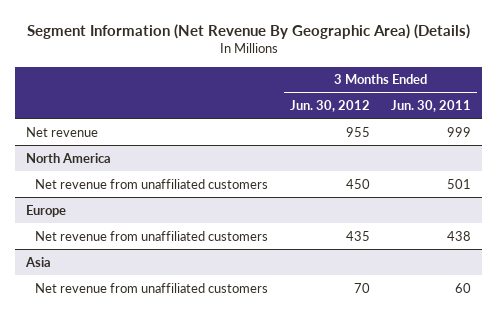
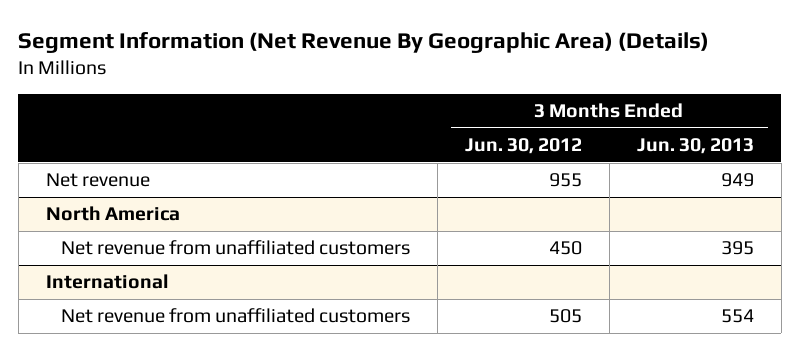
[391,100,472,113] Jun. 30, 2011 -> none
none -> [636,137,754,154] Jun. 30, 2013
[25,204,66,217] Europe -> none
[24,256,51,267] Asia -> none
[35,282,269,293] Net revenue from unaffiliated customers -> none
none -> [45,274,169,290] International
[345,230,370,241] 435 -> [548,309,582,324] 505

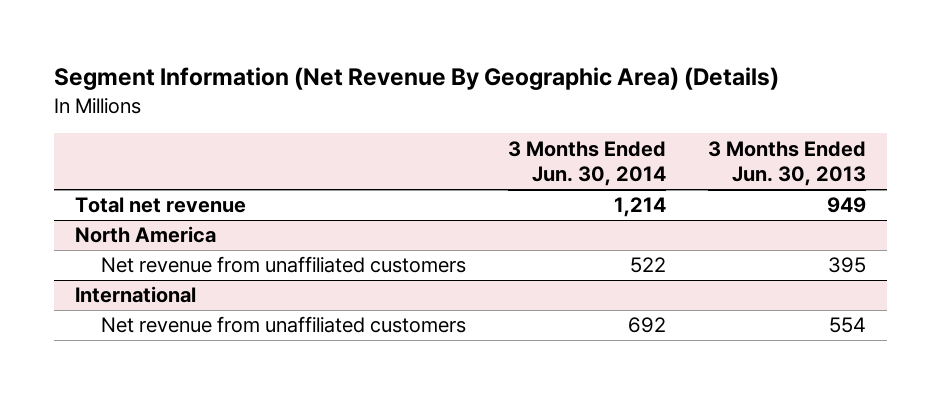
[464,137,582,154] Jun. 30, 2012 -> none
none -> [507,140,666,187] 3 Months Ended Jun. 30, 2014
[45,173,150,188] Net revenue -> [74,197,246,214] Total net revenue

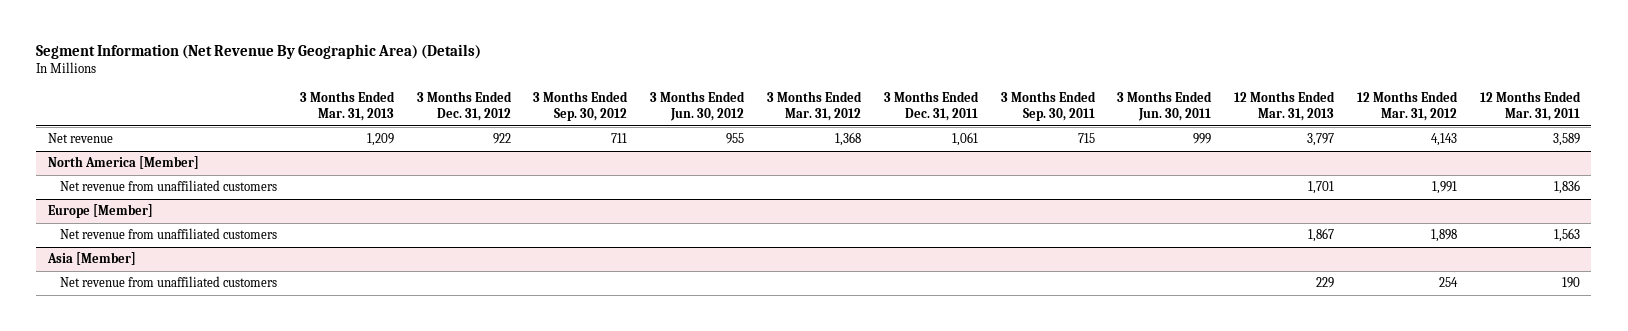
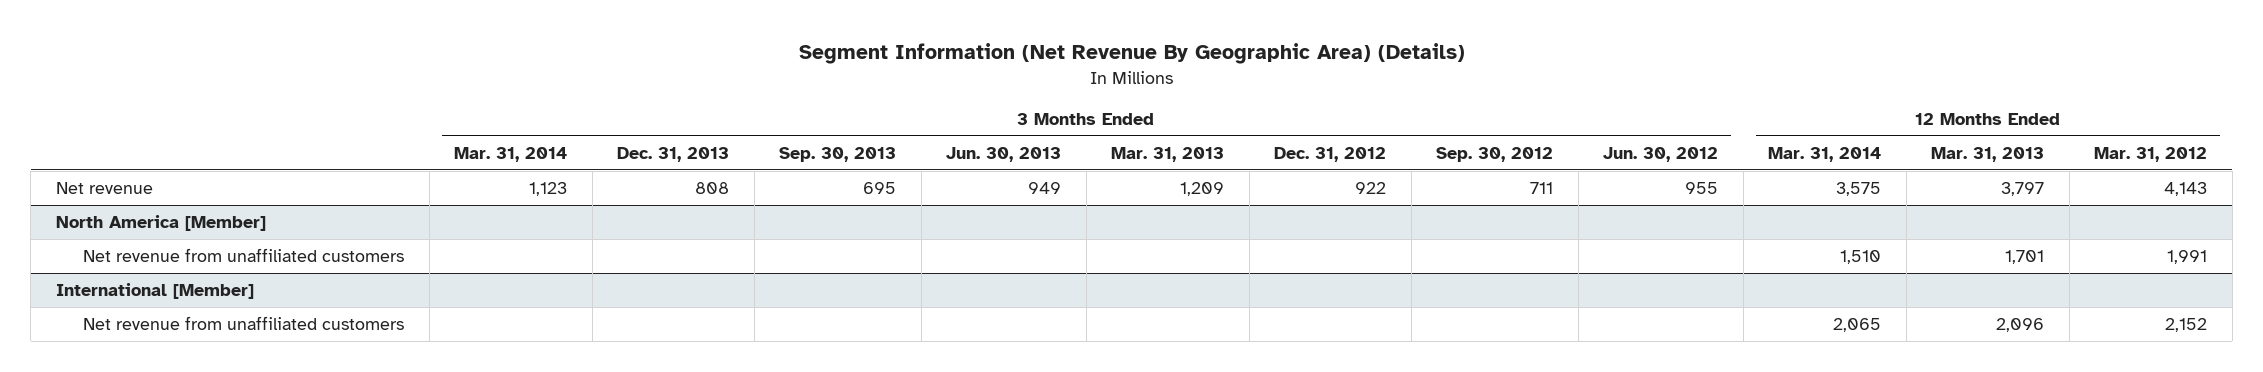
[767,91,863,122] 3 Months Ended Mar. 31, 2012 -> none
[883,91,979,122] 3 Months Ended Dec. 31, 2011 -> none
[1000,91,1096,122] 3 Months Ended Sep. 30, 2011 -> none
[1117,91,1213,122] 3 Months Ended Jun. 30, 2011 -> none
[1479,91,1581,122] 12 Months Ended Mar. 31, 2011 -> none
none -> [454,146,568,162] Mar. 31, 2014
none -> [617,146,730,162] Dec. 31, 2013
none -> [779,146,897,162] Sep. 30, 2013
none -> [946,146,1062,162] Jun. 30, 2013
none -> [1768,146,1882,162] Mar. 31, 2014
[47,204,153,219] Europe [Member] -> none
[46,252,136,266] Asia [Member] -> none
[60,276,278,288] Net revenue from unaffiliated customers -> none
none -> [55,283,254,300] International [Member]
[1308,228,1335,243] 1,867 -> [1996,318,2045,333] 2,096
[1431,229,1458,243] 1,898 -> [2165,318,2208,333] 2,152

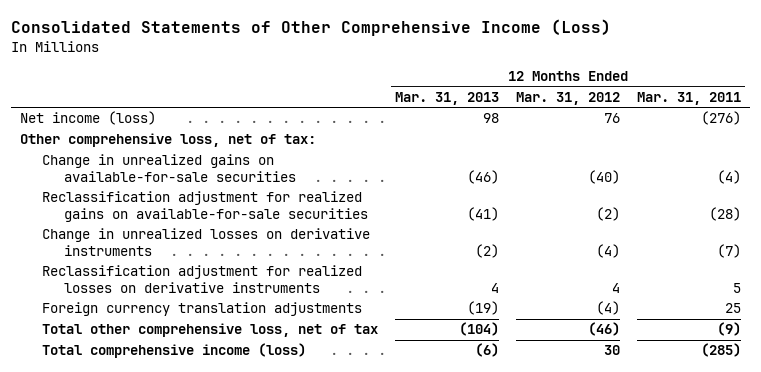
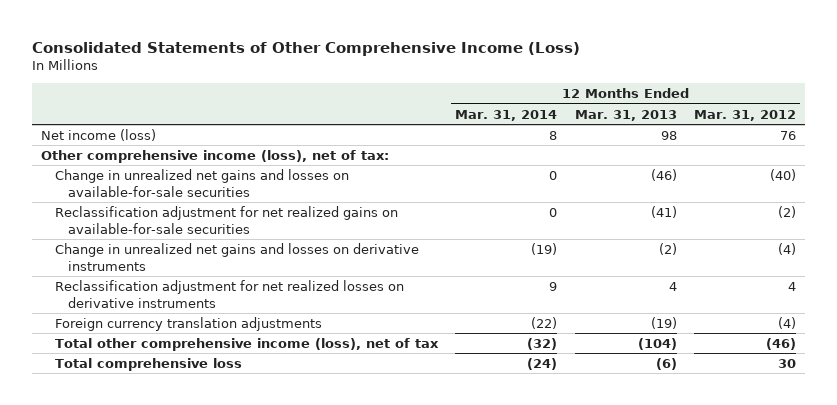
[637,92,742,106] Mar. 31, 2011 -> none
none -> [455,109,558,121] Mar. 31, 2014
[19,133,316,148] Other comprehensive loss, net of tax: -> [41,149,390,163] Other comprehensive income (loss), net of tax:
[41,154,296,182] Change in unrealized gains on available-for-sale securities -> [54,168,349,197] Change in unrealized net gains and losses on available-for-sale securities
[41,191,368,222] Reclassification adjustment for realized gains on available-for-sale securities -> [54,205,398,234] Reclassification adjustment for net realized gains on available-for-sale securities
[41,228,370,256] Change in unrealized losses on derivative instruments -> [54,242,419,271] Change in unrealized net gains and losses on derivative instruments
[41,265,362,293] Reclassification adjustment for realized losses on derivative instruments -> [54,279,404,308] Reclassification adjustment for net realized losses on derivative instruments
[41,323,378,338] Total other comprehensive loss, net of tax -> [54,337,439,351] Total other comprehensive income (loss), net of tax
[41,343,306,359] Total comprehensive income (loss) -> [54,357,242,371] Total comprehensive loss

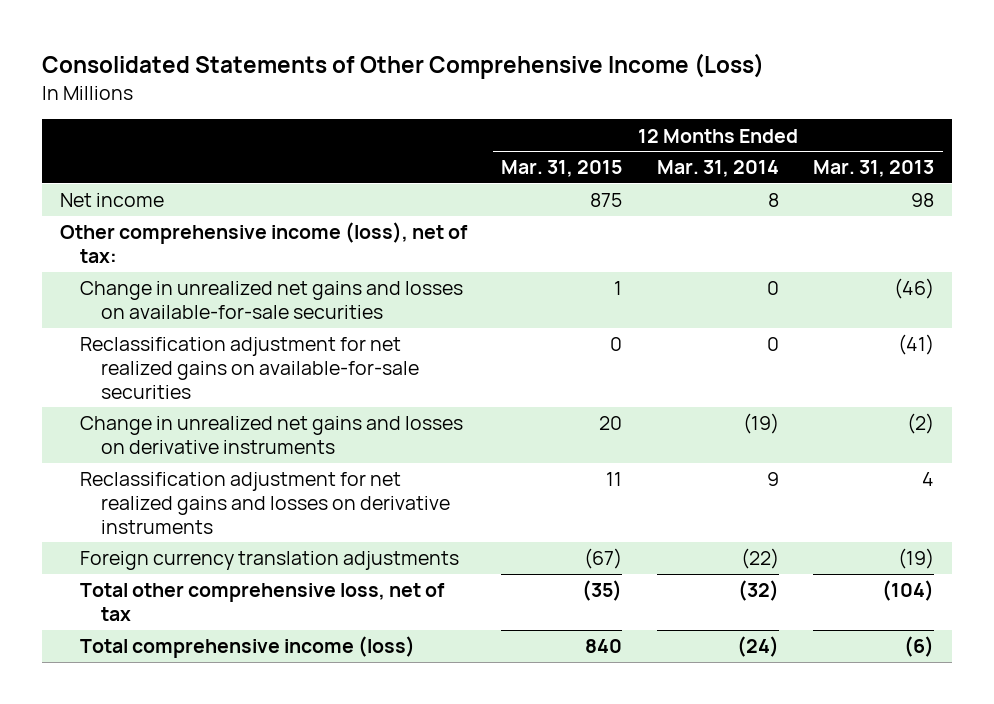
[694,109,797,121] Mar. 31, 2012 -> none
none -> [501,160,623,178] Mar. 31, 2015
[41,128,157,141] Net income (loss) -> [59,193,164,208] Net income
[54,279,404,308] Reclassification adjustment for net realized losses on derivative instruments -> [80,472,450,534] Reclassification adjustment for net realized gains and losses on derivative instruments
[54,337,439,351] Total other comprehensive income (loss), net of tax -> [80,583,446,621] Total other comprehensive loss, net of tax
[54,357,242,371] Total comprehensive loss -> [80,636,416,659] Total comprehensive income (loss)

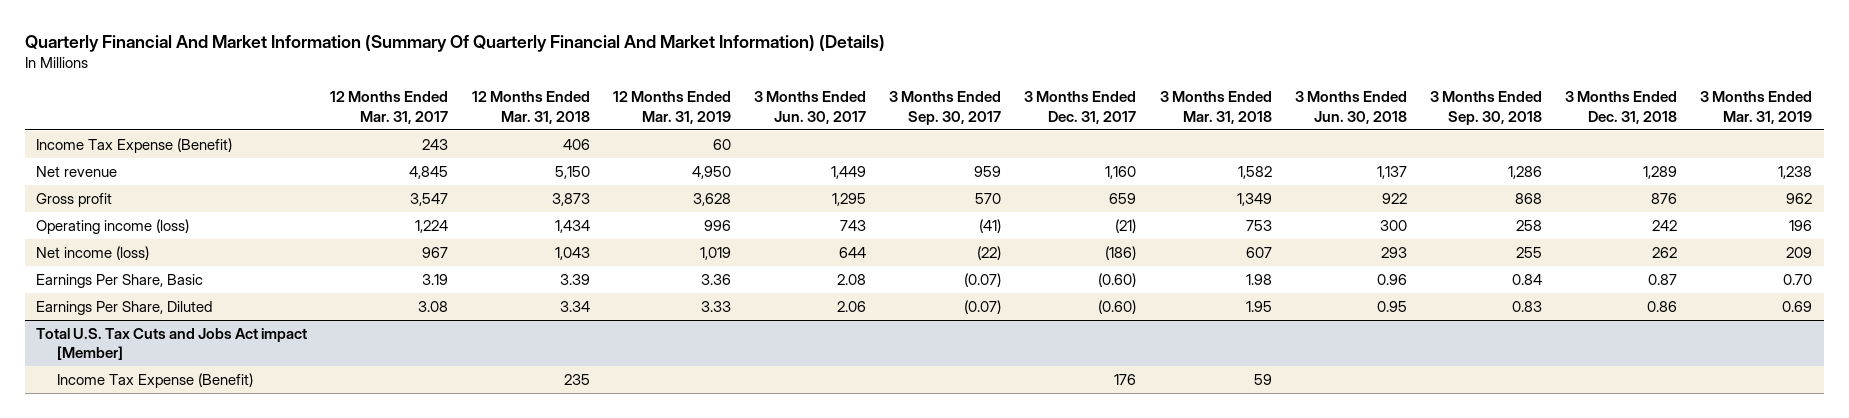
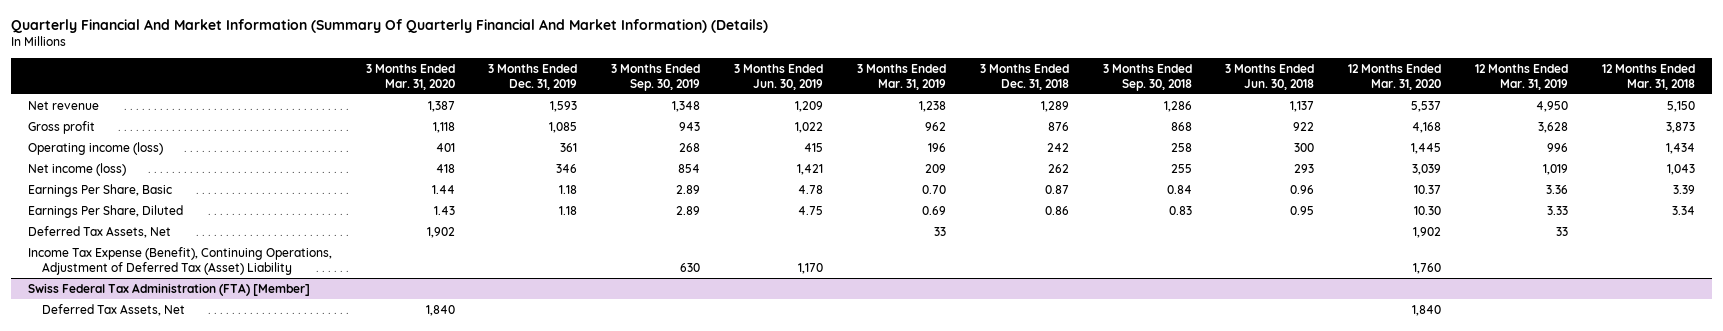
[330,91,449,124] 12 Months Ended Mar. 31, 2017 -> none
[753,91,866,124] 3 Months Ended Jun. 30, 2017 -> none
[889,91,1002,125] 3 Months Ended Sep. 30, 2017 -> none
[1024,91,1137,124] 3 Months Ended Dec. 31, 2017 -> none
[1159,91,1272,124] 3 Months Ended Mar. 31, 2018 -> none
none -> [365,63,455,90] 3 Months Ended Mar. 31, 2020
none -> [488,63,578,90] 3 Months Ended Dec. 31, 2019
none -> [611,63,701,91] 3 Months Ended Sep. 30, 2019
none -> [734,63,824,90] 3 Months Ended Jun. 30, 2019
none -> [1348,63,1442,90] 12 Months Ended Mar. 31, 2020
[36,138,233,154] Income Tax Expense (Benefit) -> none
[36,328,308,361] Total U.S. Tax Cuts and Jobs Act impact [Member] -> none
[57,373,254,389] Income Tax Expense (Benefit) -> none
none -> [27,225,171,238] Deferred Tax Assets, Net
none -> [27,246,332,275] Income Tax Expense (Benefit), Continuing Operations, Adjustment of Deferred Tax (Asset) Liability
none -> [27,282,310,296] Swiss Federal Tax Administration (FTA) [Member]
none -> [41,303,185,316] Deferred Tax Assets, Net

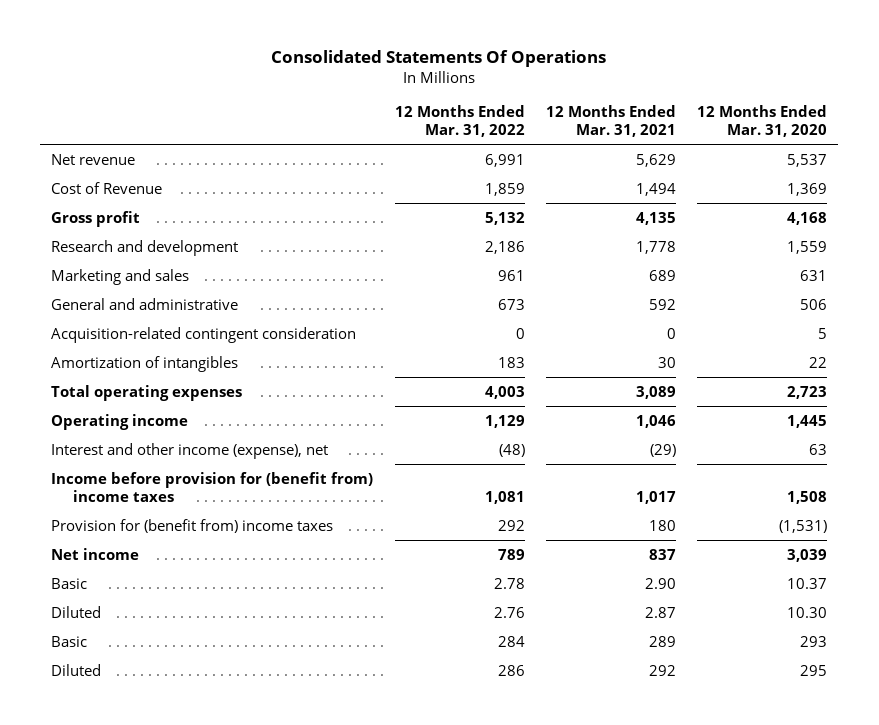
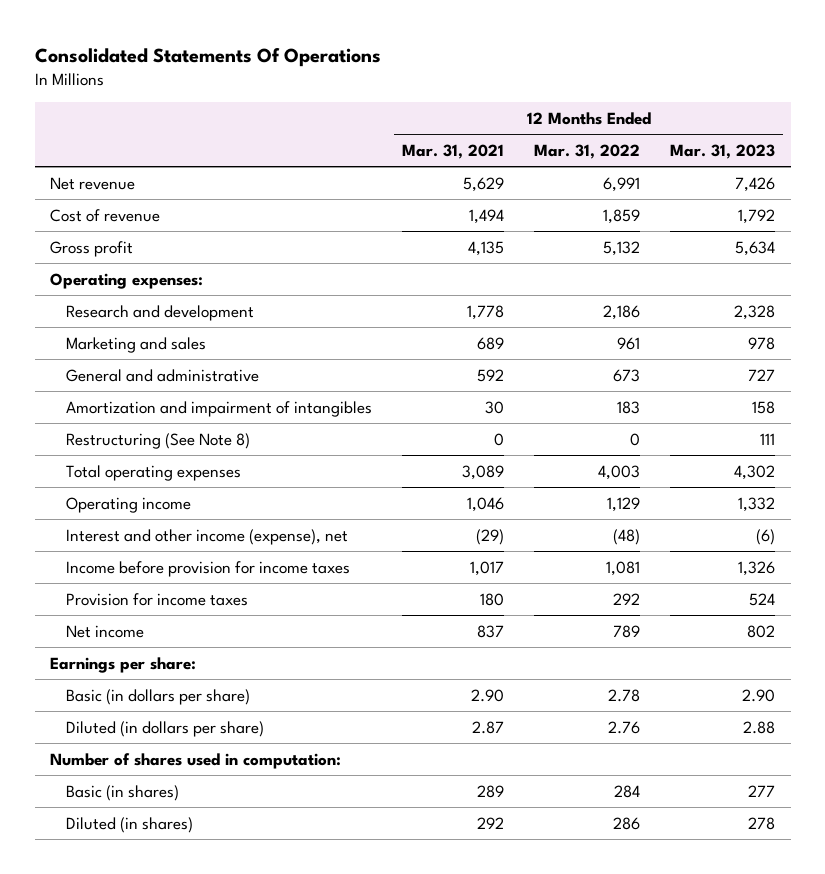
[697,104,828,137] 12 Months Ended Mar. 31, 2020 -> none
none -> [670,143,776,159] Mar. 31, 2023
[51,181,163,194] Cost of Revenue -> [50,208,161,222] Cost of revenue
none -> [50,272,204,289] Operating expenses:
[51,326,357,343] Acquisition-related contingent consideration -> none
[51,355,239,372] Amortization of intangibles -> [65,400,372,417] Amortization and impairment of intangibles
none -> [65,432,250,449] Restructuring (See Note 8)
[51,471,374,502] Income before provision for (benefit from) income taxes -> [65,560,350,577] Income before provision for income taxes
[51,518,334,533] Provision for (benefit from) income taxes -> [65,592,248,606] Provision for income taxes
none -> [50,656,197,673] Earnings per share:
[51,577,88,589] Basic -> [65,688,250,705] Basic (in dollars per share)
[51,605,102,618] Diluted -> [65,720,264,737] Diluted (in dollars per share)
none -> [50,752,342,769] Number of shares used in computation:
[51,635,88,647] Basic -> [65,784,179,801] Basic (in shares)
[51,663,102,676] Diluted -> [65,816,193,833] Diluted (in shares)

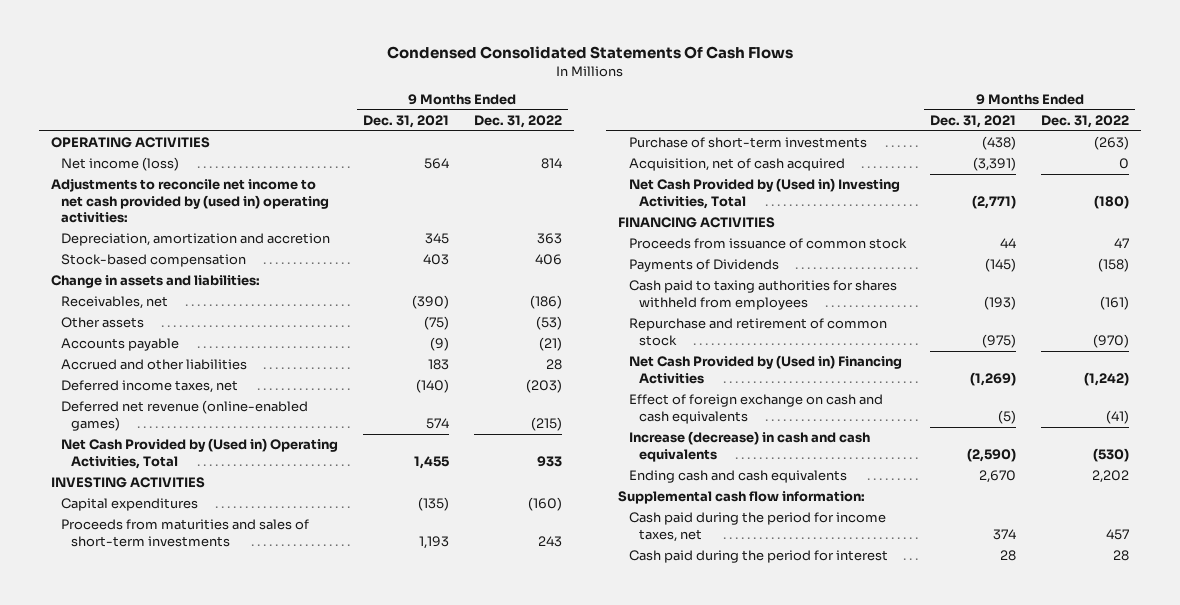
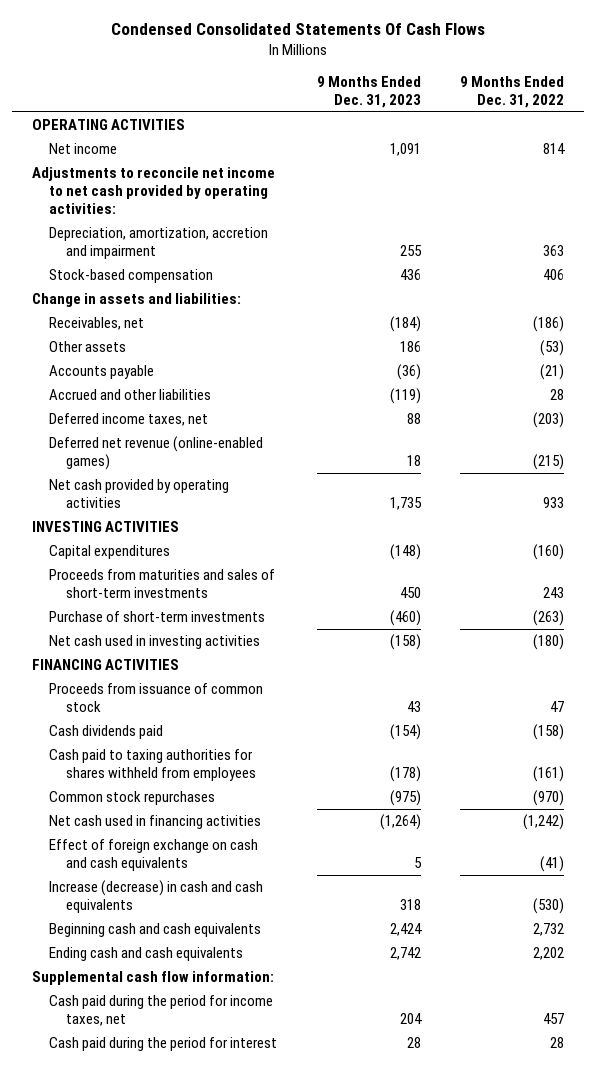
[362,114,449,128] Dec. 31, 2021 -> none
none -> [316,76,421,109] 9 Months Ended Dec. 31, 2023
[61,157,180,172] Net income (loss) -> [49,143,118,155] Net income
[50,178,330,224] Adjustments to reconcile net income to net cash provided by (used in) operating activities: -> [31,167,275,215] Adjustments to reconcile net income to net cash provided by operating activities:
[61,233,331,247] Depreciation, amortization and accretion -> [49,227,269,260] Depreciation, amortization, accretion and impairment
[61,438,339,469] Net Cash Provided by (Used in) Operating Activities, Total -> [49,479,230,509] Net cash provided by operating activities
[628,158,845,172] Acquisition, net of cash acquired -> none
[628,178,900,209] Net Cash Provided by (Used in) Investing Activities, Total -> [49,635,261,650] Net cash used in investing activities
[628,259,779,273] Payments of Dividends -> [49,725,164,740] Cash dividends paid
[628,318,887,346] Repurchase and retirement of common stock -> [49,791,216,806] Common stock repurchases
[628,355,902,384] Net Cash Provided by (Used in) Financing Activities -> [49,815,262,830] Net cash used in financing activities
none -> [49,923,262,938] Beginning cash and cash equivalents

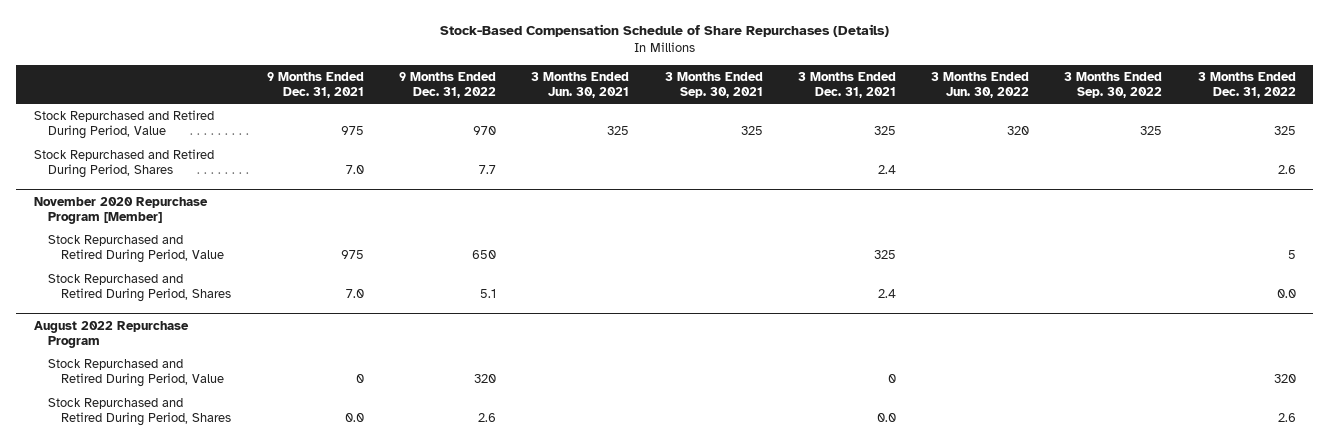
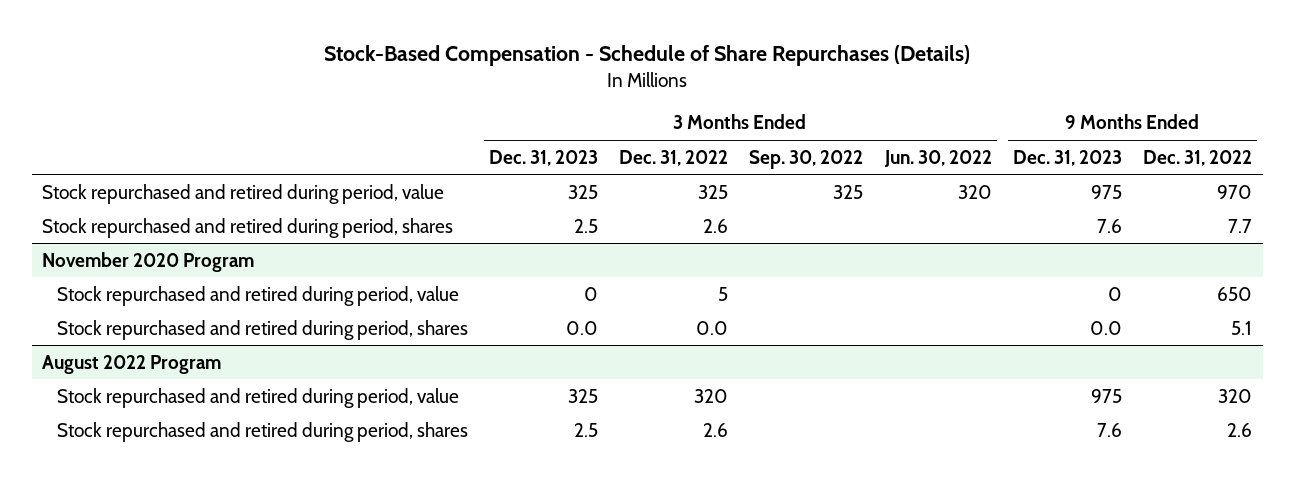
[439,24,889,38] Stock-Based Compensation Schedule of Share Repurchases (Details) -> [324,45,971,67] Stock-Based Compensation - Schedule of Share Repurchases (Details)
[266,71,364,98] 9 Months Ended Dec. 31, 2021 -> none
[531,71,630,98] 3 Months Ended Jun. 30, 2021 -> none
[664,71,763,98] 3 Months Ended Sep. 30, 2021 -> none
[797,71,896,98] 3 Months Ended Dec. 31, 2021 -> none
none -> [489,149,599,166] Dec. 31, 2023
none -> [1012,149,1122,166] Dec. 31, 2023
[33,110,214,140] Stock Repurchased and Retired During Period, Value -> [42,183,445,204] Stock repurchased and retired during period, value
[33,149,214,179] Stock Repurchased and Retired During Period, Shares -> [42,217,454,238] Stock repurchased and retired during period, shares
[33,196,208,224] November 2020 Repurchase Program [Member] -> [42,251,255,272] November 2020 Program
[47,235,225,264] Stock Repurchased and Retired During Period, Value -> [57,285,460,306] Stock repurchased and retired during period, value
[47,274,232,303] Stock Repurchased and Retired During Period, Shares -> [57,319,469,340] Stock repurchased and retired during period, shares
[33,320,189,348] August 2022 Repurchase Program -> [42,354,222,374] August 2022 Program
[47,359,225,388] Stock Repurchased and Retired During Period, Value -> [57,387,460,408] Stock repurchased and retired during period, value
[47,398,232,427] Stock Repurchased and Retired During Period, Shares -> [57,421,469,442] Stock repurchased and retired during period, shares

